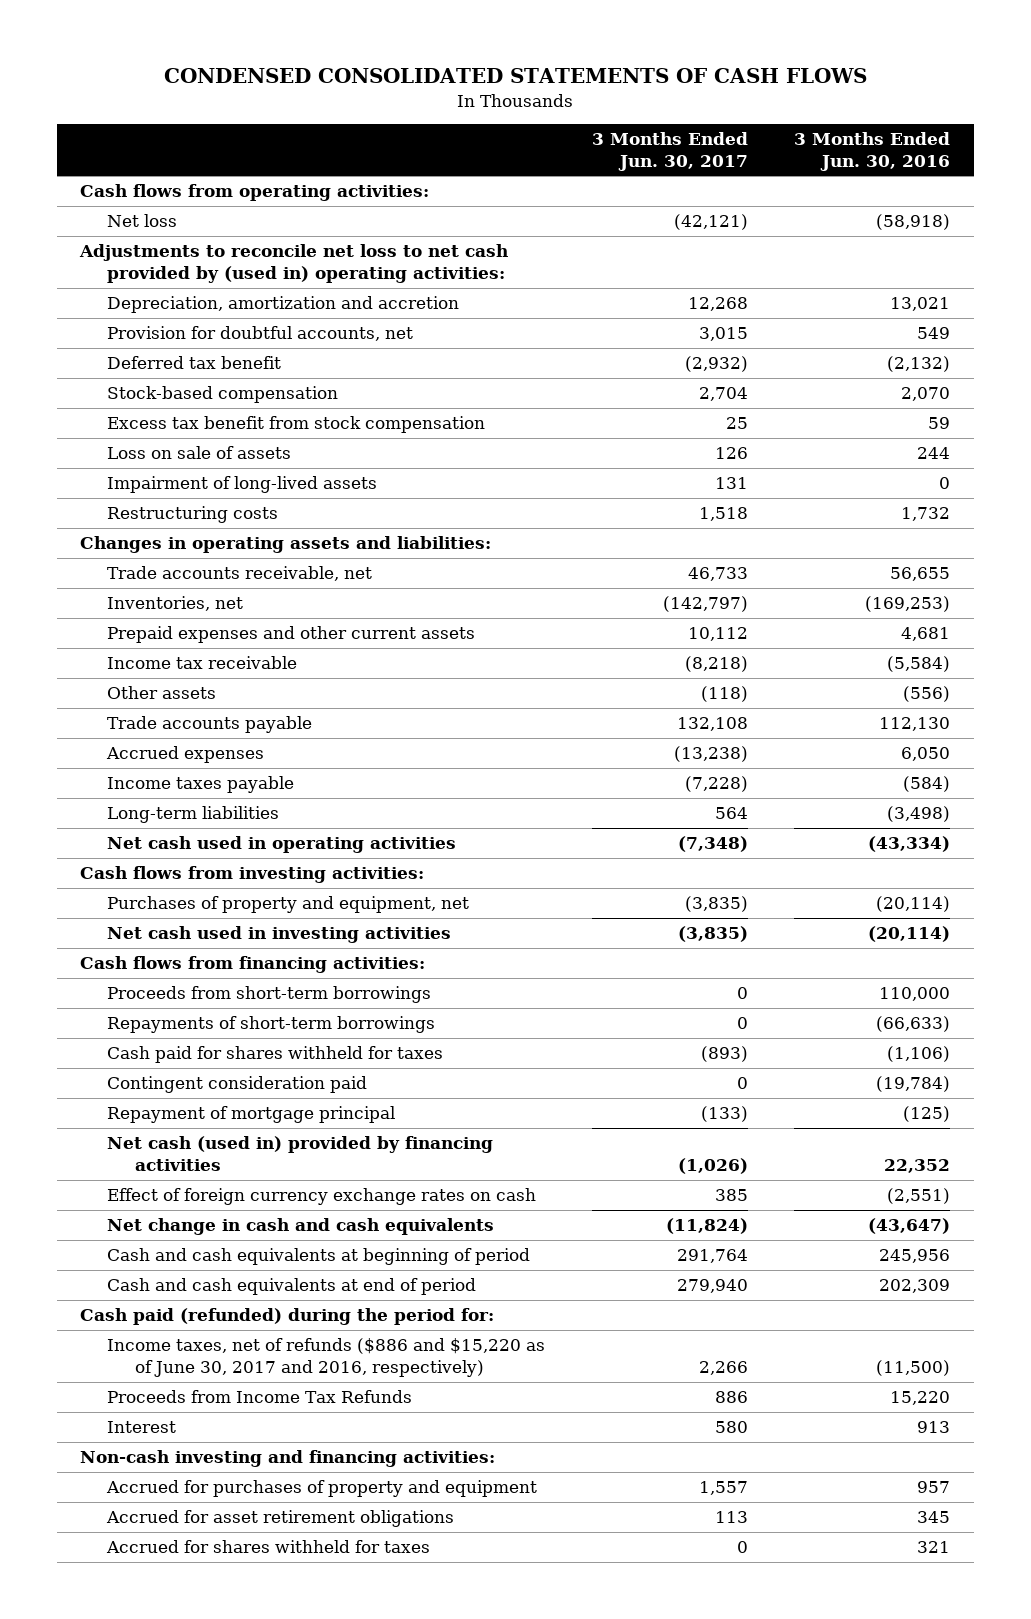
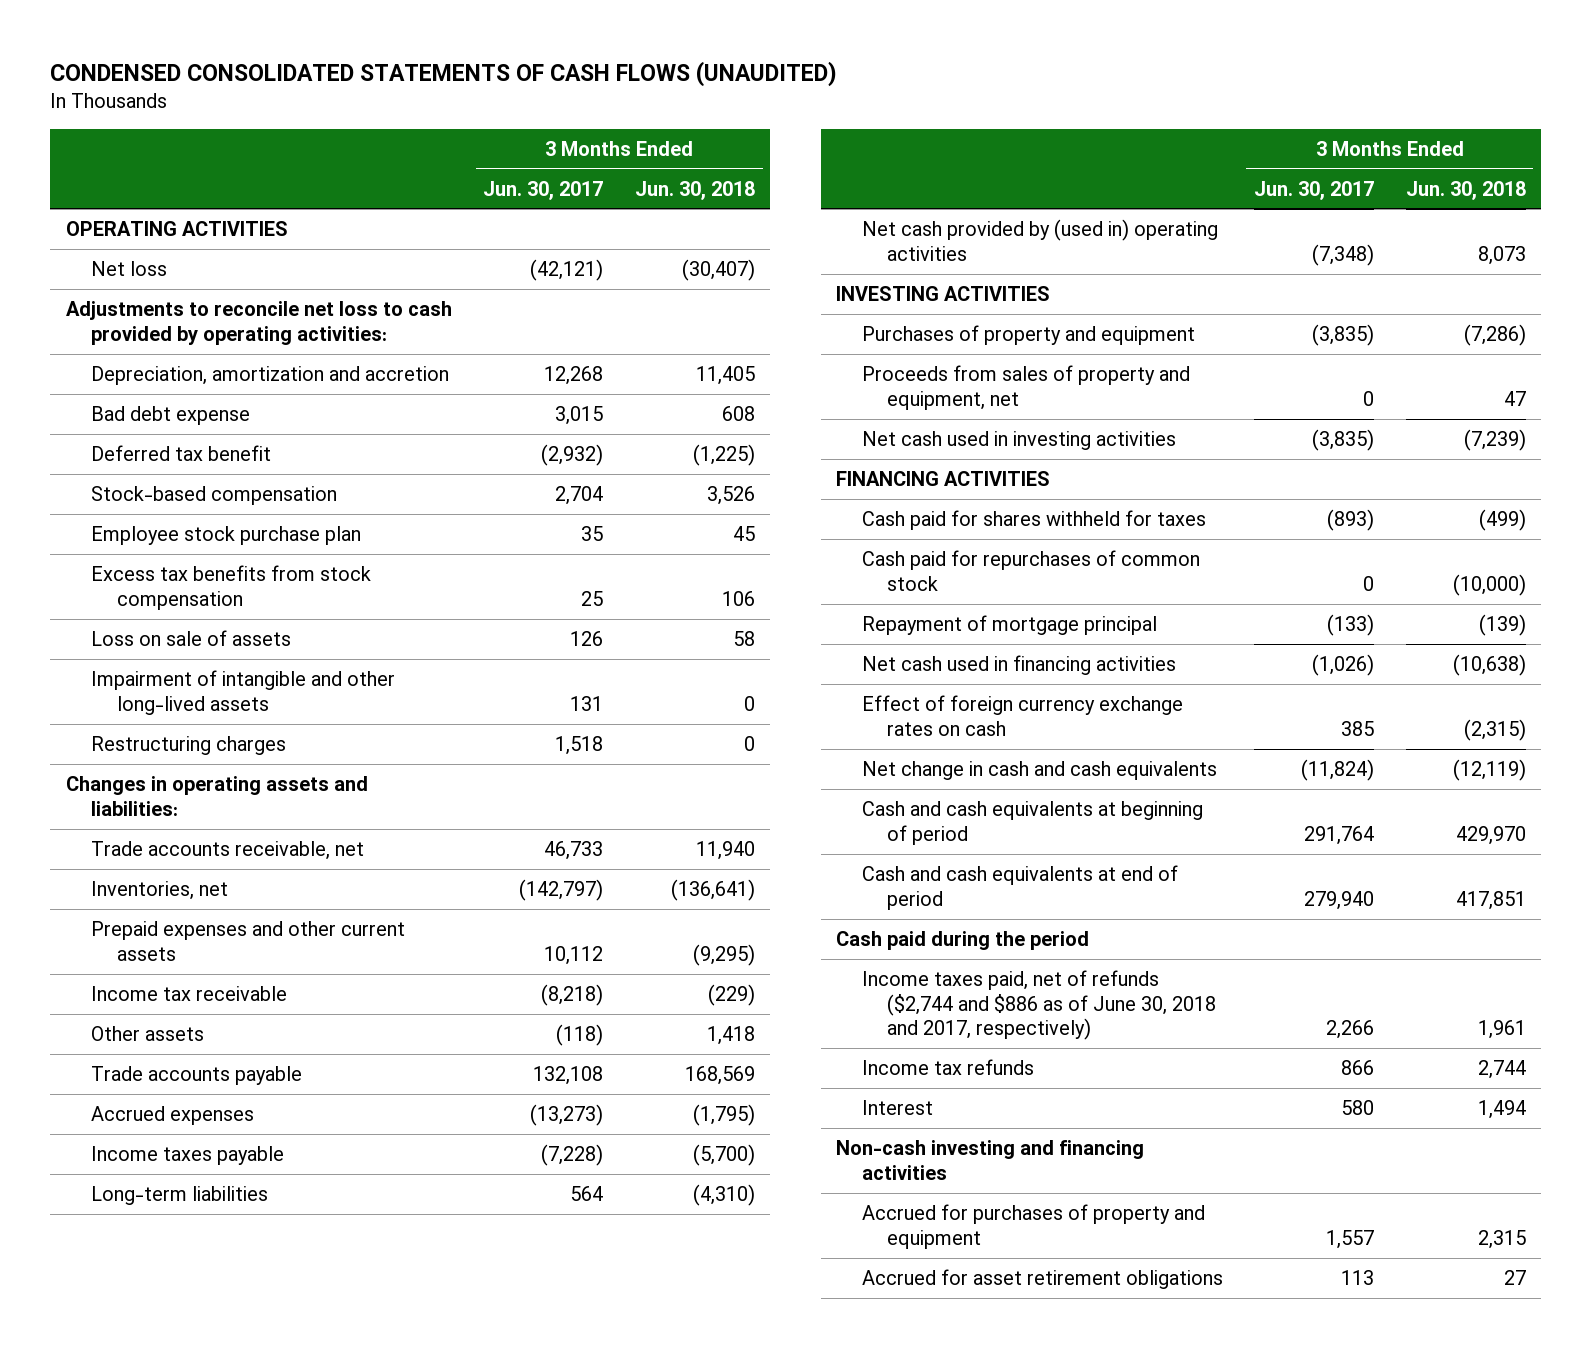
[164,68,868,84] CONDENSED CONSOLIDATED STATEMENTS OF CASH FLOWS -> [49,61,837,88] CONDENSED CONSOLIDATED STATEMENTS OF CASH FLOWS (UNAUDITED)
[794,131,951,171] 3 Months Ended Jun. 30, 2016 -> none
none -> [634,180,755,200] Jun. 30, 2018
[80,184,430,202] Cash flows from operating activities: -> [65,221,288,237] OPERATING ACTIVITIES
[79,244,509,283] Adjustments to reconcile net loss to net cash provided by (used in) operating activities: -> [65,301,452,345] Adjustments to reconcile net loss to cash provided by operating activities:
[107,326,414,342] Provision for doubtful accounts, net -> [91,406,251,426] Bad debt expense
none -> [91,526,362,546] Employee stock purchase plan
[107,416,486,434] Excess tax benefit from stock compensation -> [91,565,372,610] Excess tax benefits from stock compensation
[107,476,378,494] Impairment of long-lived assets -> [91,670,396,715] Impairment of intangible and other long-lived assets
[107,506,279,524] Restructuring costs -> [91,736,287,756] Restructuring charges
[673,746,748,763] (13,238) -> [530,1104,604,1127] (13,273)
[107,836,457,854] Net cash used in operating activities -> [861,219,1218,261] Net cash provided by (used in) operating activities
[80,866,425,884] Cash flows from investing activities: -> [836,286,1051,302] INVESTING ACTIVITIES
[107,896,470,914] Purchases of property and equipment, net -> [861,325,1195,346] Purchases of property and equipment
none -> [861,365,1190,410] Proceeds from sales of property and equipment, net
[107,986,432,1004] Proceeds from short-term borrowings -> none
[107,1016,436,1034] Repayments of short-term borrowings -> none
[80,956,426,974] Cash flows from financing activities: -> [836,471,1051,487] FINANCING ACTIVITIES
[107,1076,368,1094] Contingent consideration paid -> none
none -> [861,550,1200,591] Cash paid for repurchases of common stock
[107,1136,494,1171] Net cash (used in) provided by financing activities -> [861,655,1176,676] Net cash used in financing activities
[80,1308,495,1326] Cash paid (refunded) during the period for: -> [836,931,1090,951] Cash paid during the period
[107,1338,546,1377] Income taxes, net of refunds ($886 and $15,220 as of June 30, 2017 and 2016, respectively) -> [861,970,1217,1041] Income taxes paid, net of refunds ($2,744 and $886 as of June 30, 2018 and 2017, respectively)
[107,1390,413,1404] Proceeds from Income Tax Refunds -> [861,1059,1034,1076] Income tax refunds
[714,1391,748,1404] 886 -> [1341,1060,1375,1076] 866
[80,1450,496,1468] Non-cash investing and financing activities: -> [836,1140,1145,1180] Non-cash investing and financing activities
[106,1540,431,1554] Accrued for shares withheld for taxes -> none

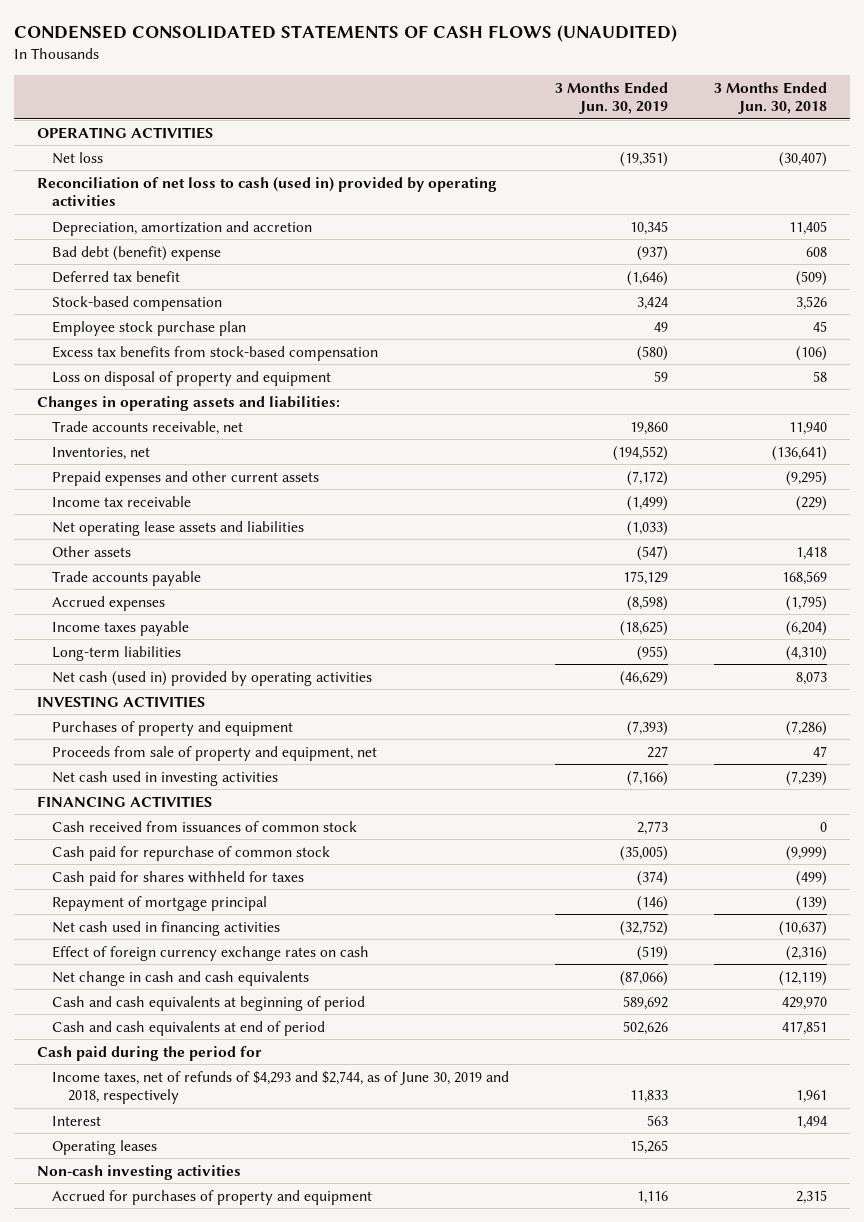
[483,180,604,200] Jun. 30, 2017 -> none
none -> [555,81,669,115] 3 Months Ended Jun. 30, 2019
[65,301,452,345] Adjustments to reconcile net loss to cash provided by operating activities: -> [37,176,498,207] Reconciliation of net loss to cash (used in) provided by operating activities
[91,406,251,426] Bad debt expense -> [52,245,222,261] Bad debt (benefit) expense
[692,444,755,467] (1,225) -> [795,270,827,286] (509)
[91,670,396,715] Impairment of intangible and other long-lived assets -> none
[91,736,287,756] Restructuring charges -> none
[91,565,372,610] Excess tax benefits from stock compensation -> [52,345,379,361] Excess tax benefits from stock-based compensation
[721,590,755,606] 106 -> [795,345,827,361] (106)
[91,630,292,647] Loss on sale of assets -> [52,370,332,386] Loss on disposal of property and equipment
none -> [52,520,305,536] Net operating lease assets and liabilities
[692,1144,755,1167] (5,700) -> [785,620,827,636] (6,204)
[861,219,1218,261] Net cash provided by (used in) operating activities -> [52,670,373,686] Net cash (used in) provided by operating activities
[861,365,1190,410] Proceeds from sales of property and equipment, net -> [52,745,378,761] Proceeds from sale of property and equipment, net
none -> [52,820,358,832] Cash received from issuances of common stock
none -> [52,845,331,861] Cash paid for repurchase of common stock
[861,550,1200,591] Cash paid for repurchases of common stock -> none
[1452,654,1526,677] (10,638) -> [778,920,827,936] (10,637)
[1463,718,1526,741] (2,315) -> [785,945,827,961] (2,316)
[861,1059,1034,1076] Income tax refunds -> none
[836,931,1090,951] Cash paid during the period -> [37,1045,263,1061] Cash paid during the period for
[861,970,1217,1041] Income taxes paid, net of refunds ($2,744 and $886 as of June 30, 2018 and 2017, respectively) -> [52,1070,510,1105] Income taxes, net of refunds of $4,293 and $2,744, as of June 30, 2019 and 2018, respectively
none -> [52,1139,158,1155] Operating leases
[836,1140,1145,1180] Non-cash investing and financing activities -> [37,1164,242,1180] Non-cash investing activities
[861,1269,1223,1290] Accrued for asset retirement obligations -> none

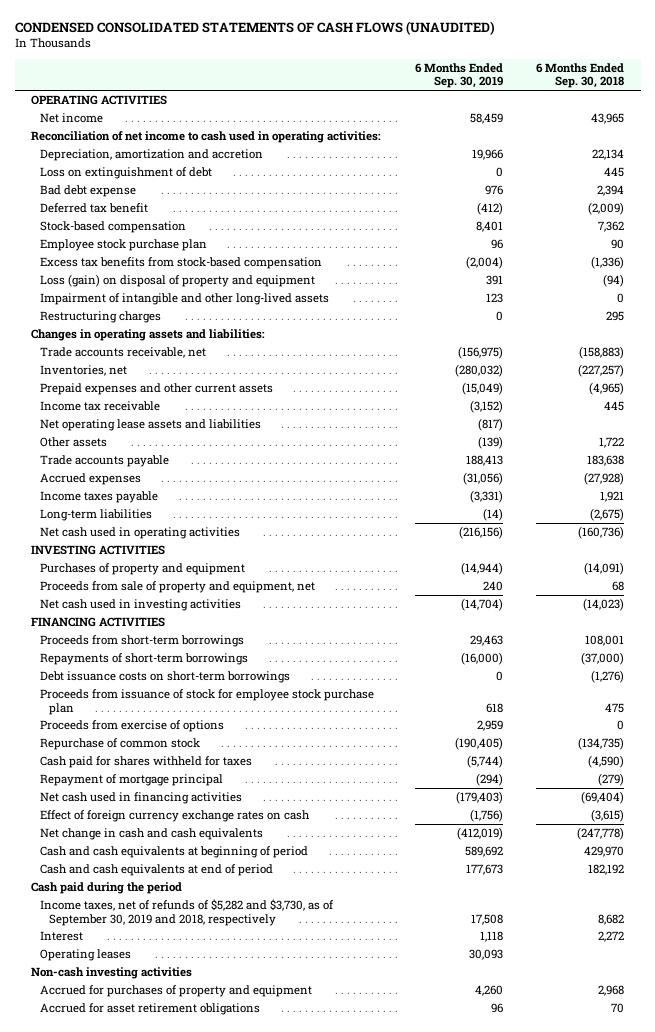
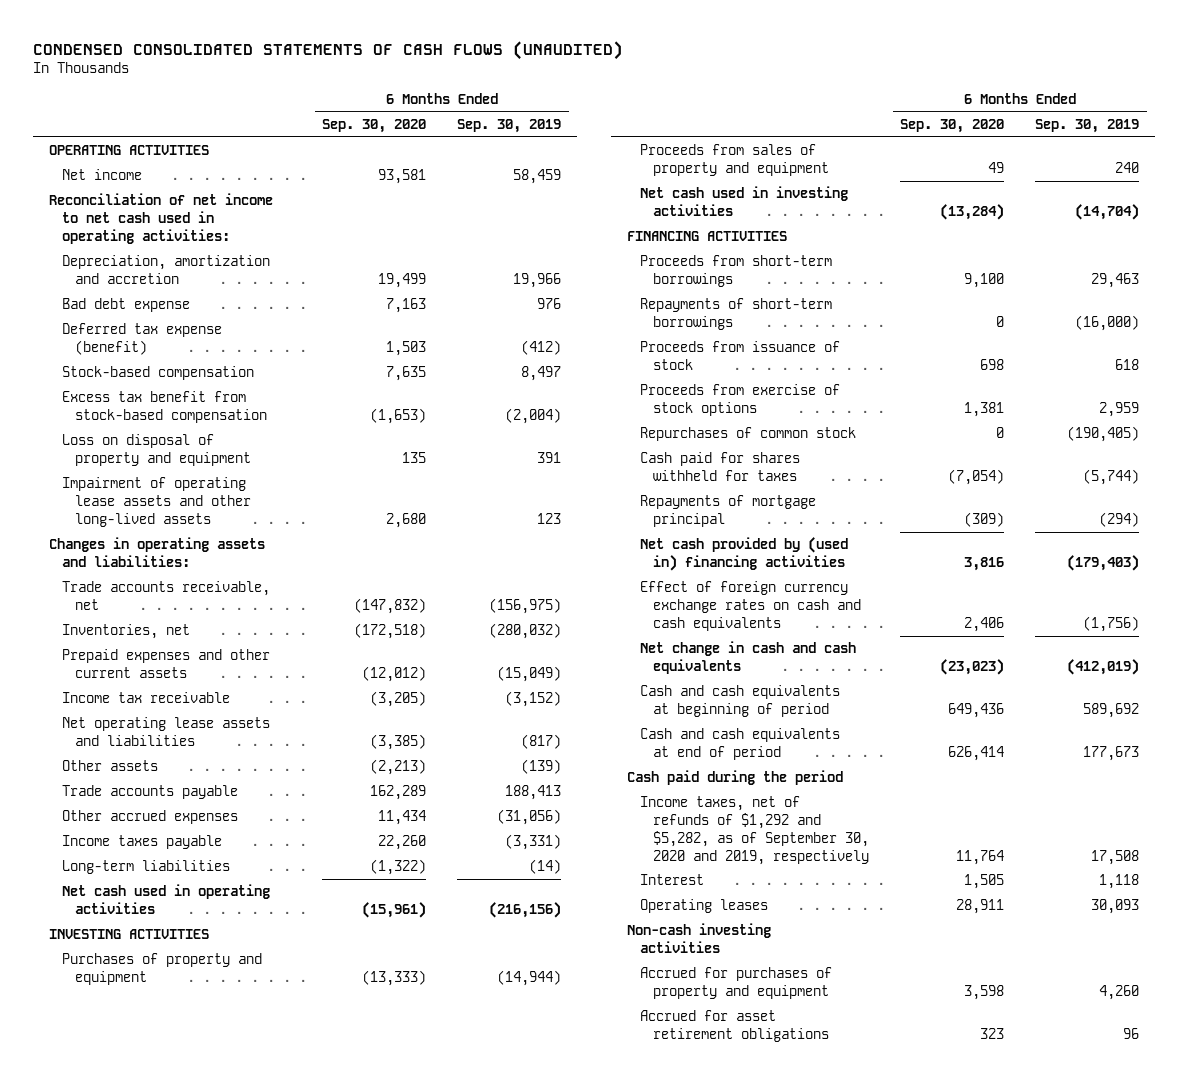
[535,62,624,89] 6 Months Ended Sep. 30, 2018 -> none
none -> [322,119,427,134] Sep. 30, 2020
[31,130,382,143] Reconciliation of net income to cash used in operating activities: -> [48,193,273,244] Reconciliation of net income to net cash used in operating activities:
[40,166,213,179] Loss on extinguishment of debt -> none
[40,238,208,251] Employee stock purchase plan -> none
[40,310,162,323] Restructuring charges -> none
[40,202,149,213] Deferred tax benefit -> [62,323,223,356] Deferred tax expense (benefit)
[475,220,503,232] 8,401 -> [521,366,562,382] 8,497
[40,256,323,269] Excess tax benefits from stock-based compensation -> [62,391,268,424] Excess tax benefit from stock-based compensation
[40,273,316,287] Loss (gain) on disposal of property and equipment -> [62,434,252,467] Loss on disposal of property and equipment
[40,292,330,305] Impairment of intangible and other long-lived assets -> [62,477,252,527] Impairment of operating lease assets and other long-lived assets
[40,472,142,485] Accrued expenses -> [62,810,239,825] Other accrued expenses
[40,580,316,593] Proceeds from sale of property and equipment, net -> [640,144,830,177] Proceeds from sales of property and equipment
[40,670,291,683] Debt issuance costs on short-term borrowings -> none
[40,688,375,715] Proceeds from issuance of stock for employee stock purchase plan -> none
[40,719,225,732] Proceeds from exercise of options -> [640,341,841,371] Proceeds from issuance of stock
[476,719,503,731] 2,959 -> [1115,359,1140,371] 618
none -> [640,384,841,417] Proceeds from exercise of stock options
[40,737,201,750] Repurchase of common stock -> [640,427,857,442] Repurchases of common stock
[40,773,224,786] Repayment of mortgage principal -> [640,495,817,528] Repayments of mortgage principal
[40,791,243,804] Net cash used in financing activities -> [640,537,849,572] Net cash provided by (used in) financing activities
[40,809,311,822] Effect of foreign currency exchange rates on cash -> [640,581,862,631] Effect of foreign currency exchange rates on cash and cash equivalents
[40,898,335,926] Income taxes, net of refunds of $5,282 and $3,730, as of September 30, 2019 and 2018, respectively -> [640,796,870,865] Income taxes, net of refunds of $1,292 and $5,282, as of September 30, 2020 and 2019, respectively

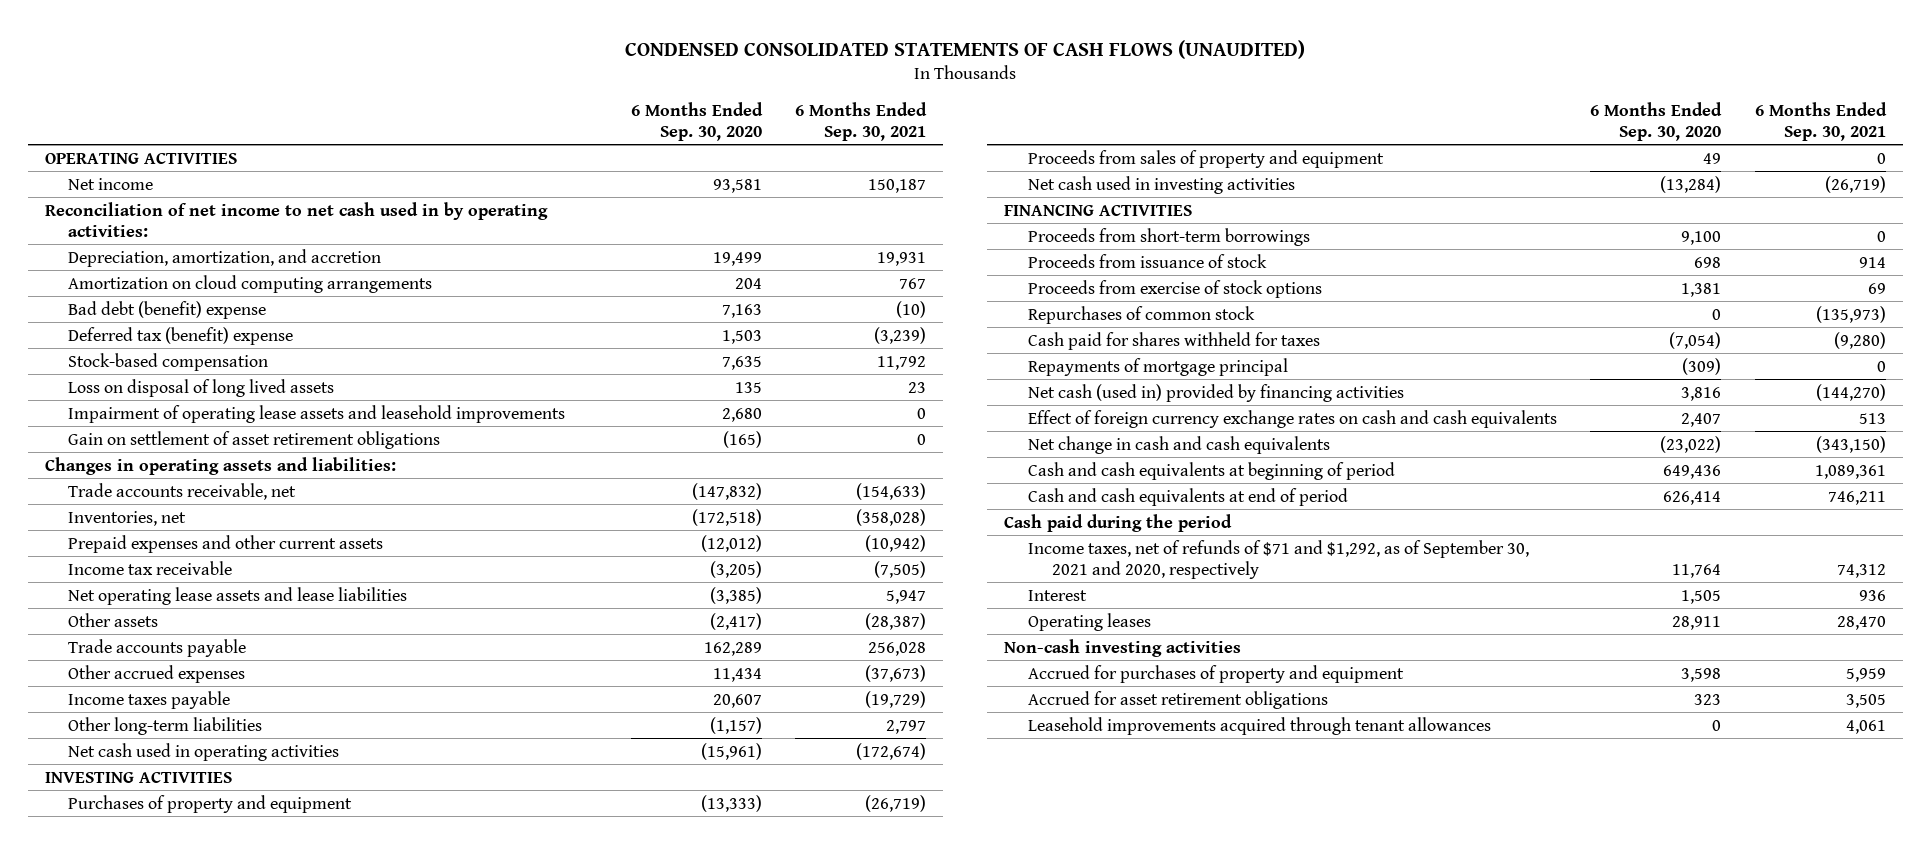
[457,119,562,134] Sep. 30, 2019 -> none
none -> [795,101,928,141] 6 Months Ended Sep. 30, 2021
[48,193,273,244] Reconciliation of net income to net cash used in operating activities: -> [44,201,548,237] Reconciliation of net income to net cash used in by operating activities:
[62,255,271,285] Depreciation, amortization and accretion -> [68,248,382,267] Depreciation, amortization, and accretion
none -> [68,274,433,293] Amortization on cloud computing arrangements
[62,298,191,313] Bad debt expense -> [68,300,267,319] Bad debt (benefit) expense
[62,323,223,356] Deferred tax expense (benefit) -> [68,326,294,345] Deferred tax (benefit) expense
[62,391,268,424] Excess tax benefit from stock-based compensation -> none
[62,434,252,467] Loss on disposal of property and equipment -> [68,378,335,397] Loss on disposal of long lived assets
[62,477,252,527] Impairment of operating lease assets and other long-lived assets -> [68,404,566,423] Impairment of operating lease assets and leasehold improvements
none -> [68,430,441,449] Gain on settlement of asset retirement obligations
[62,717,271,747] Net operating lease assets and liabilities -> [68,586,408,605] Net operating lease assets and lease liabilities
[370,759,427,776] (2,213) -> [709,612,762,630] (2,417)
[378,835,427,851] 22,260 -> [712,693,762,708] 20,607
[62,860,231,875] Long-term liabilities -> [68,716,263,735] Other long-term liabilities
[370,859,427,876] (1,322) -> [709,716,762,734] (1,157)
[640,298,833,331] Repayments of short-term borrowings -> none
[640,537,849,572] Net cash provided by (used in) financing activities -> [1027,383,1404,402] Net cash (used in) provided by financing activities
[964,616,1005,632] 2,406 -> [1681,412,1722,427] 2,407
[940,659,1005,676] (23,023) -> [1660,435,1722,453] (23,022)
[640,796,870,865] Income taxes, net of refunds of $1,292 and $5,282, as of September 30, 2020 and 2019, respectively -> [1027,539,1529,579] Income taxes, net of refunds of $71 and $1,292, as of September 30, 2021 and 2020, respectively
none -> [1027,716,1491,735] Leasehold improvements acquired through tenant allowances

